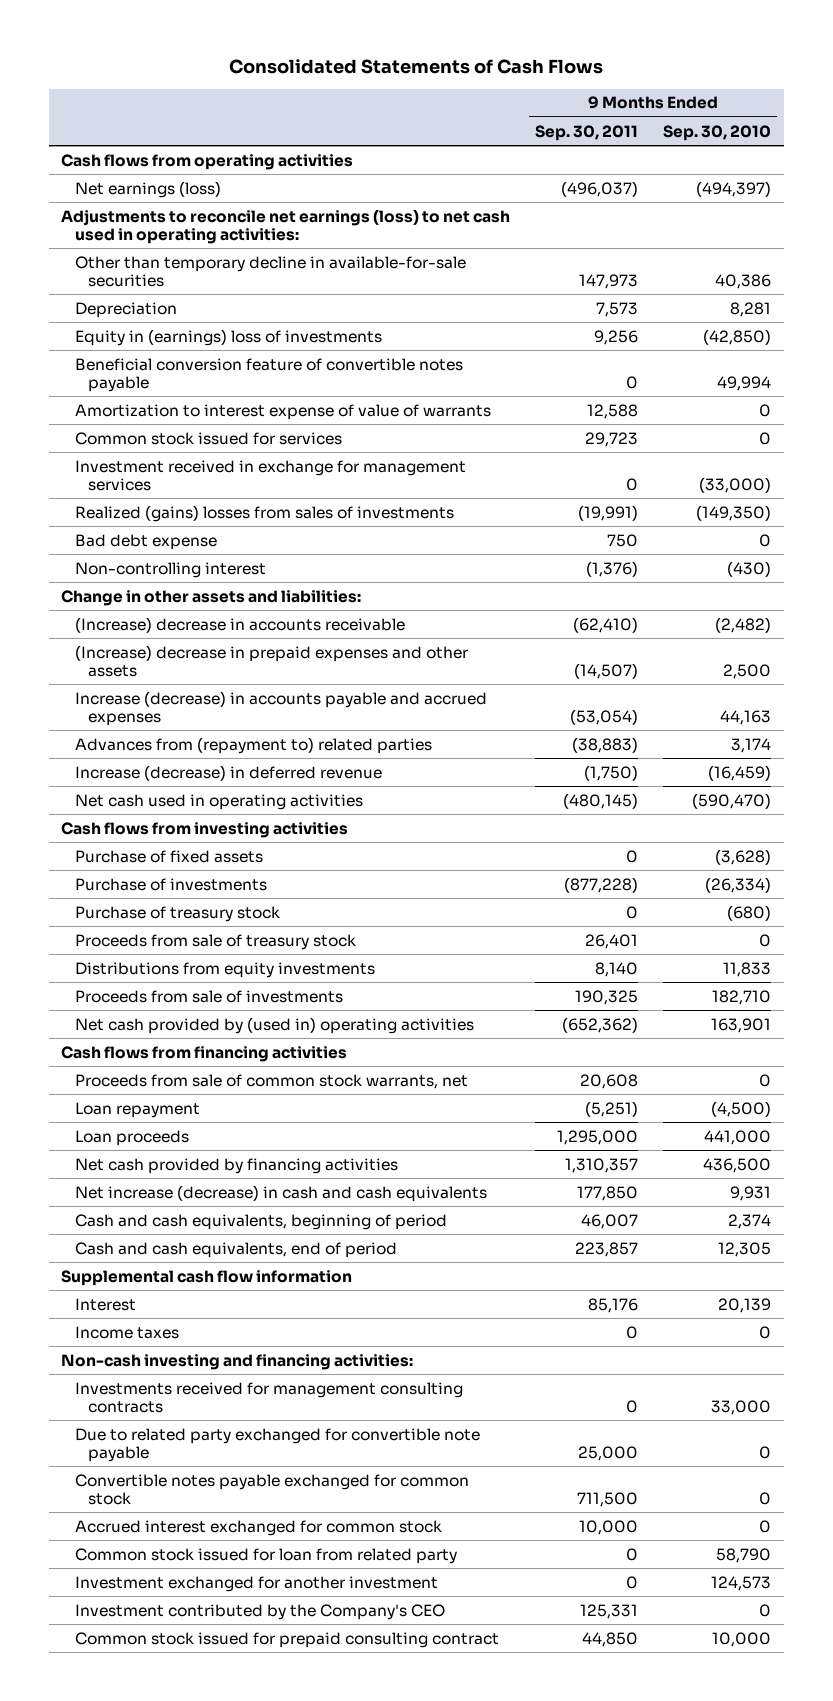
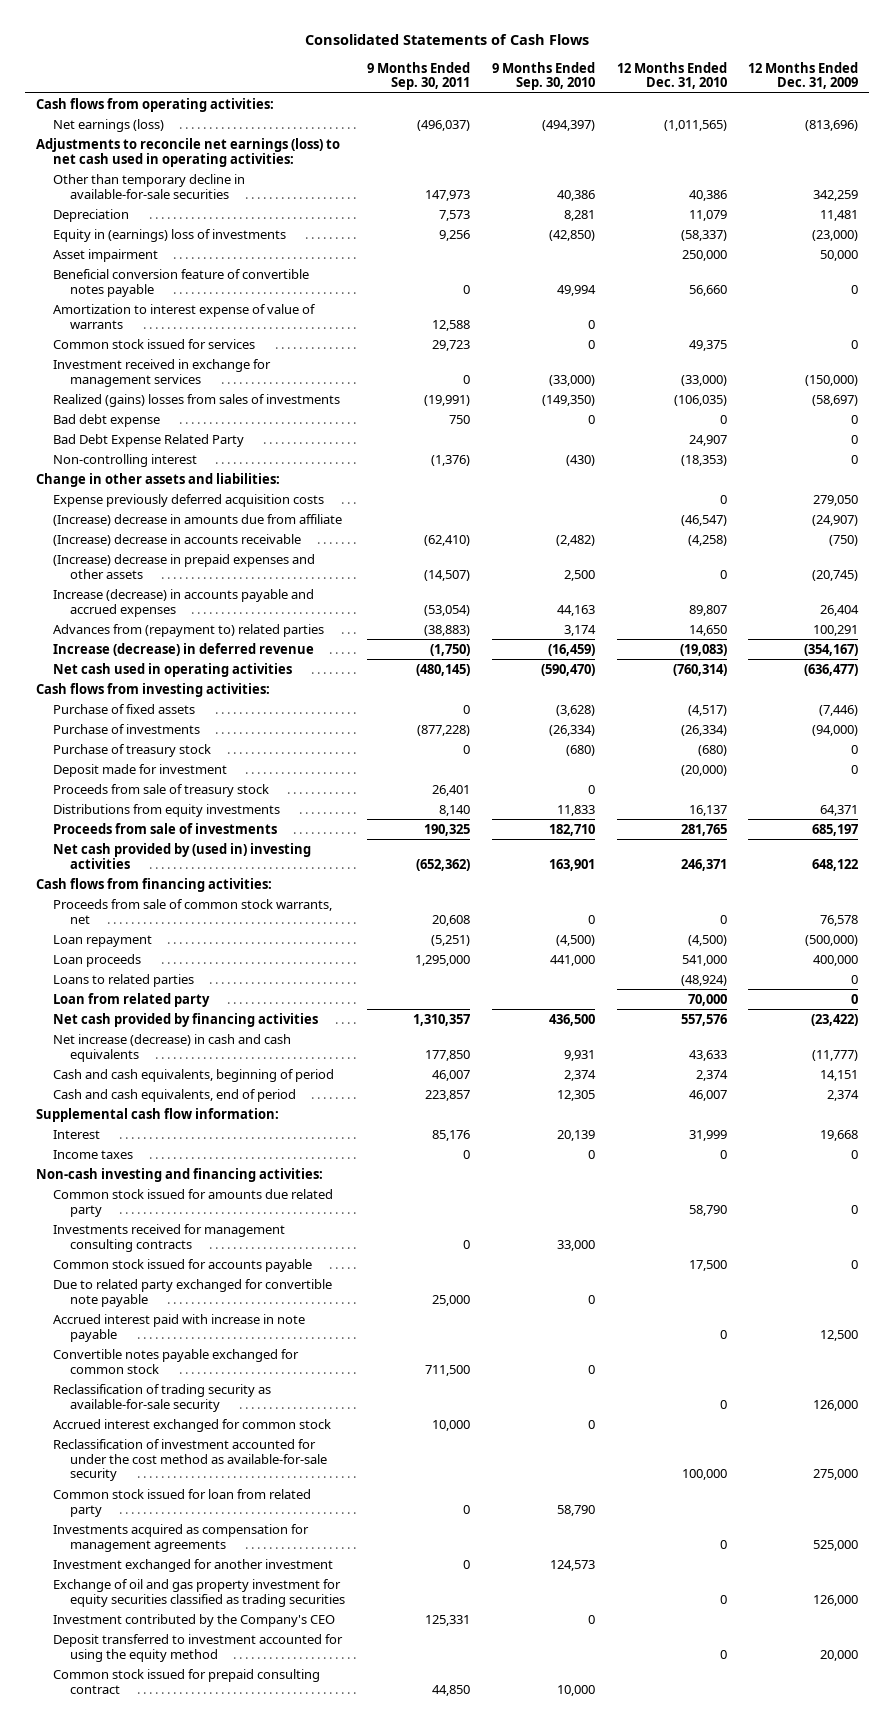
none -> [616,61,727,90] 12 Months Ended Dec. 31, 2010
none -> [748,61,859,90] 12 Months Ended Dec. 31, 2009
[61,153,354,170] Cash flows from operating activities -> [36,97,275,112] Cash flows from operating activities:
none -> [53,248,159,262] Asset impairment
none -> [53,433,245,447] Bad Debt Expense Related Party
none -> [53,493,325,507] Expense previously deferred acquisition costs
none -> [53,513,343,526] (Increase) decrease in amounts due from affiliate
[61,821,349,838] Cash flows from investing activities -> [36,682,271,697] Cash flows from investing activities:
none -> [53,763,228,777] Deposit made for investment
[74,1016,474,1034] Net cash provided by (used in) operating activities -> [53,842,312,869] Net cash provided by (used in) investing activities
[61,1045,348,1062] Cash flows from financing activities -> [36,877,273,892] Cash flows from financing activities:
none -> [53,973,195,987] Loans to related parties
none -> [53,992,211,1007] Loan from related party
[61,1269,353,1286] Supplemental cash flow information -> [36,1107,280,1122] Supplemental cash flow information:
none -> [53,1188,334,1217] Common stock issued for amounts due related party
none -> [53,1258,313,1272] Common stock issued for accounts payable
none -> [53,1313,306,1342] Accrued interest paid with increase in note payable
none -> [53,1383,272,1412] Reclassification of trading security as available-for-sale security
none -> [53,1438,328,1482] Reclassification of investment accounted for under the cost method as available-for-sale security
none -> [53,1523,310,1552] Investments acquired as compensation for management agreements
none -> [53,1578,346,1607] Exchange of oil and gas property investment for equity securities classified as trading securities
none -> [53,1633,344,1662] Deposit transferred to investment accounted for using the equity method

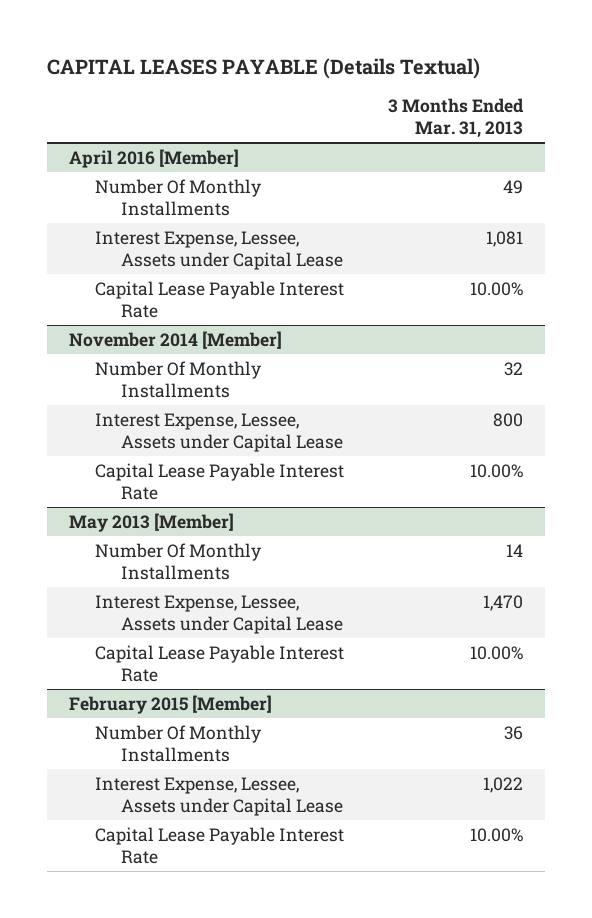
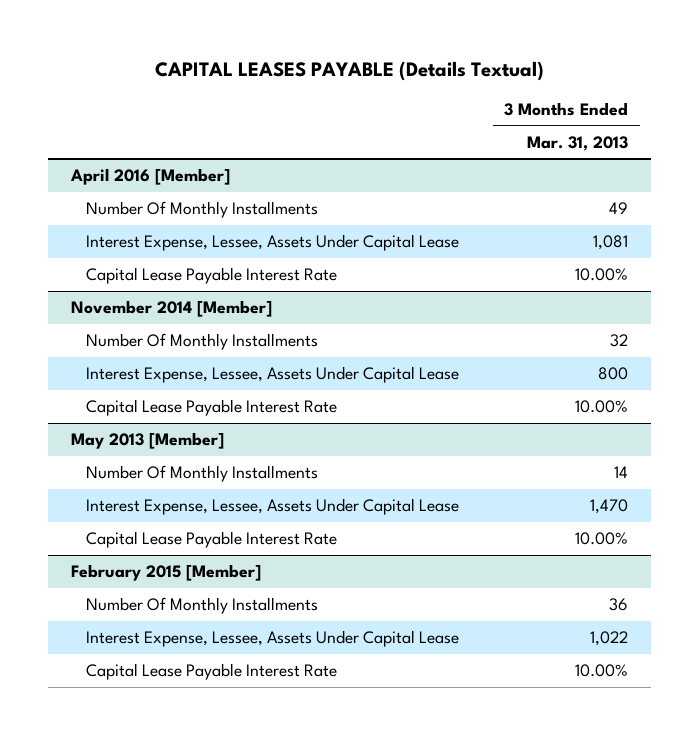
[95,230,344,270] Interest Expense, Lessee, Assets under Capital Lease -> [85,234,459,252] Interest Expense, Lessee, Assets Under Capital Lease
[95,412,344,452] Interest Expense, Lessee, Assets under Capital Lease -> [85,366,459,384] Interest Expense, Lessee, Assets Under Capital Lease
[95,594,344,634] Interest Expense, Lessee, Assets under Capital Lease -> [85,498,459,516] Interest Expense, Lessee, Assets Under Capital Lease
[95,776,344,816] Interest Expense, Lessee, Assets under Capital Lease -> [85,630,459,648] Interest Expense, Lessee, Assets Under Capital Lease

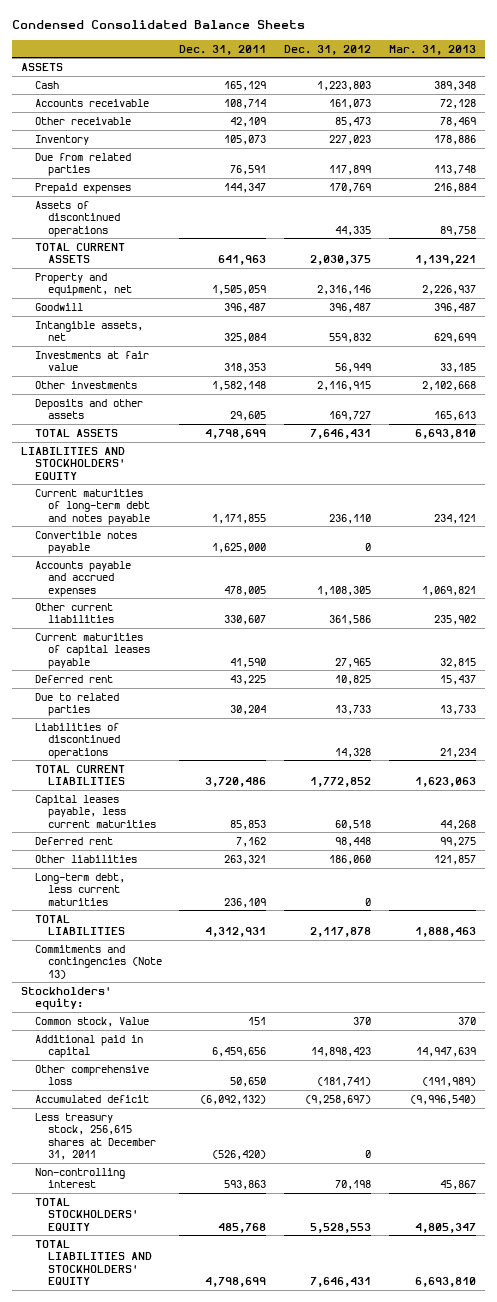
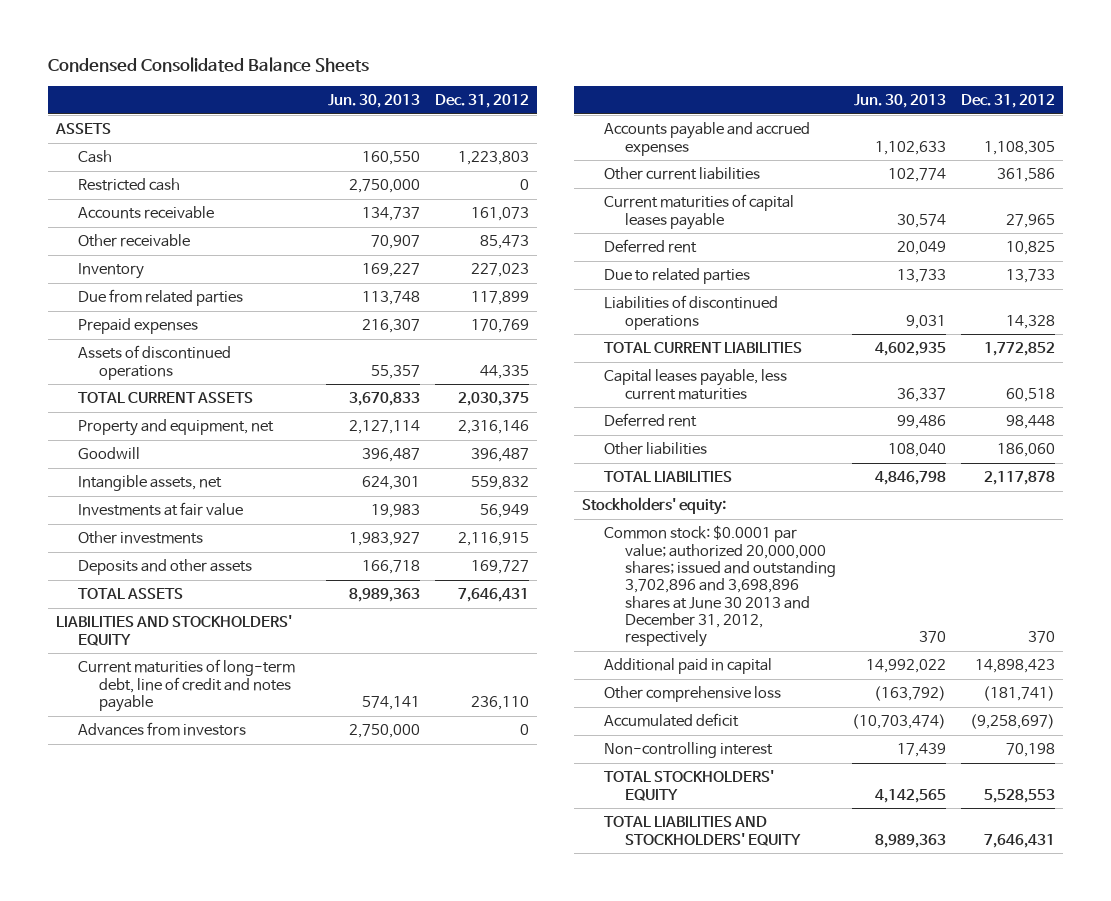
[179,44,267,55] Dec. 31, 2011 -> none
[388,44,476,55] Mar. 31, 2013 -> none
none -> [327,94,420,109] Jun. 30, 2013
none -> [77,178,180,192] Restricted cash
[34,530,137,555] Convertible notes payable -> none
[34,488,150,525] Current maturities of long-term debt and notes payable -> [77,659,295,712] Current maturities of long-term debt, line of credit and notes payable
none -> [77,722,246,737] Advances from investors
[34,872,125,906] Long-term debt, less current maturities -> none
[34,944,162,979] Commitments and contingencies (Note 13) -> none
[34,1016,149,1027] Common stock, Value -> [603,525,837,648] Common stock: $0.0001 par value; authorized 20,000,000 shares; issued and outstanding 3,702,896 and 3,698,896 shares at June 30 2013 and December 31, 2012, respectively
[34,1112,156,1160] Less treasury stock, 256,615 shares at December 31, 2011 -> none

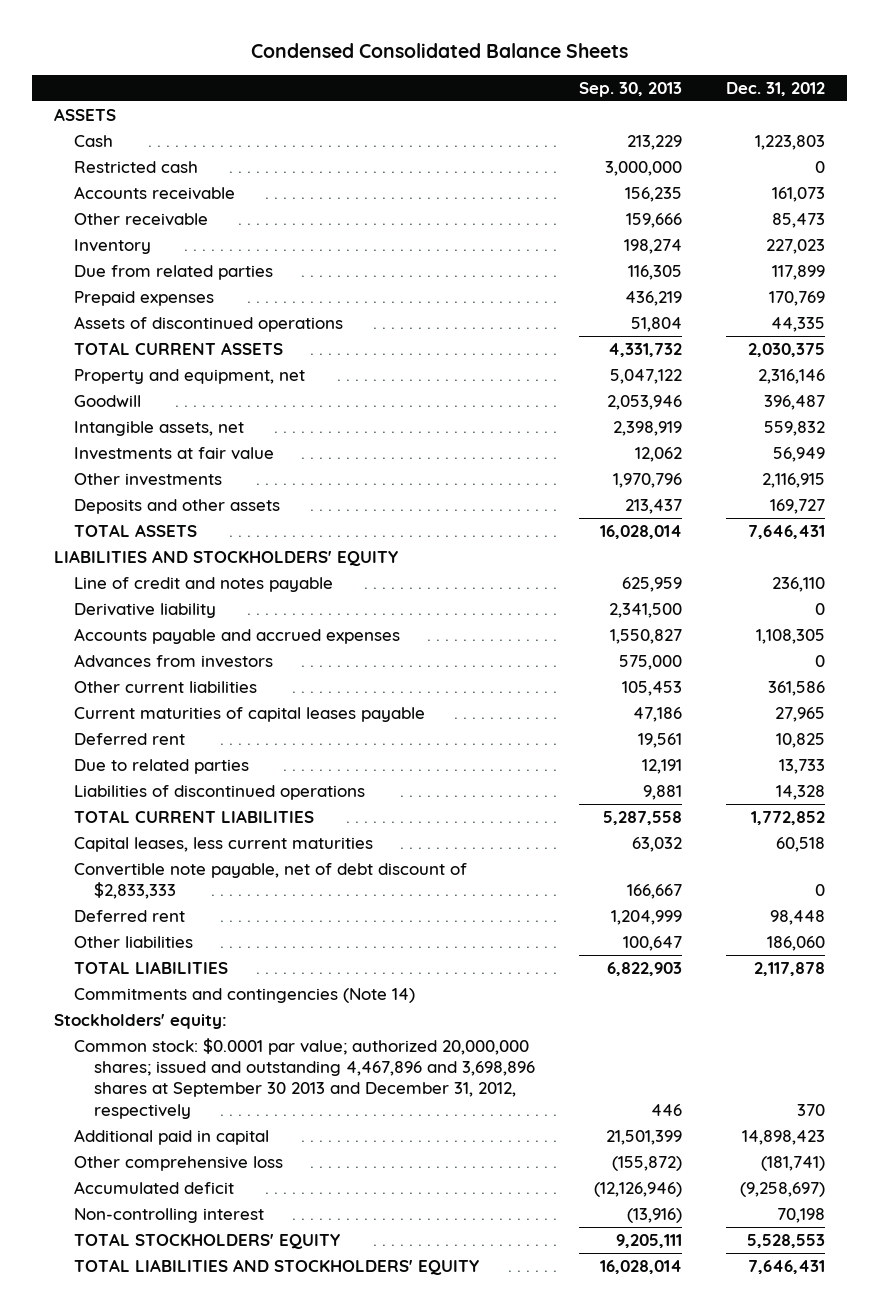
[327,94,420,109] Jun. 30, 2013 -> none
none -> [579,81,683,97] Sep. 30, 2013
[77,659,295,712] Current maturities of long-term debt, line of credit and notes payable -> [74,576,334,592] Line of credit and notes payable
none -> [74,602,217,618] Derivative liability
[77,722,246,737] Advances from investors -> [74,653,274,668] Advances from investors
[603,369,787,400] Capital leases payable, less current maturities -> [74,836,374,852] Capital leases, less current maturities
none -> [74,862,468,900] Convertible note payable, net of debt discount of $2,833,333
none -> [74,987,416,1003] Commitments and contingencies (Note 14)
[603,525,837,648] Common stock: $0.0001 par value; authorized 20,000,000 shares; issued and outstanding 3,702,896 and 3,698,896 shares at June 30 2013 and December 31, 2012, respectively -> [74,1037,536,1119] Common stock: $0.0001 par value; authorized 20,000,000 shares; issued and outstanding 4,467,896 and 3,698,896 shares at September 30 2013 and December 31, 2012, respectively

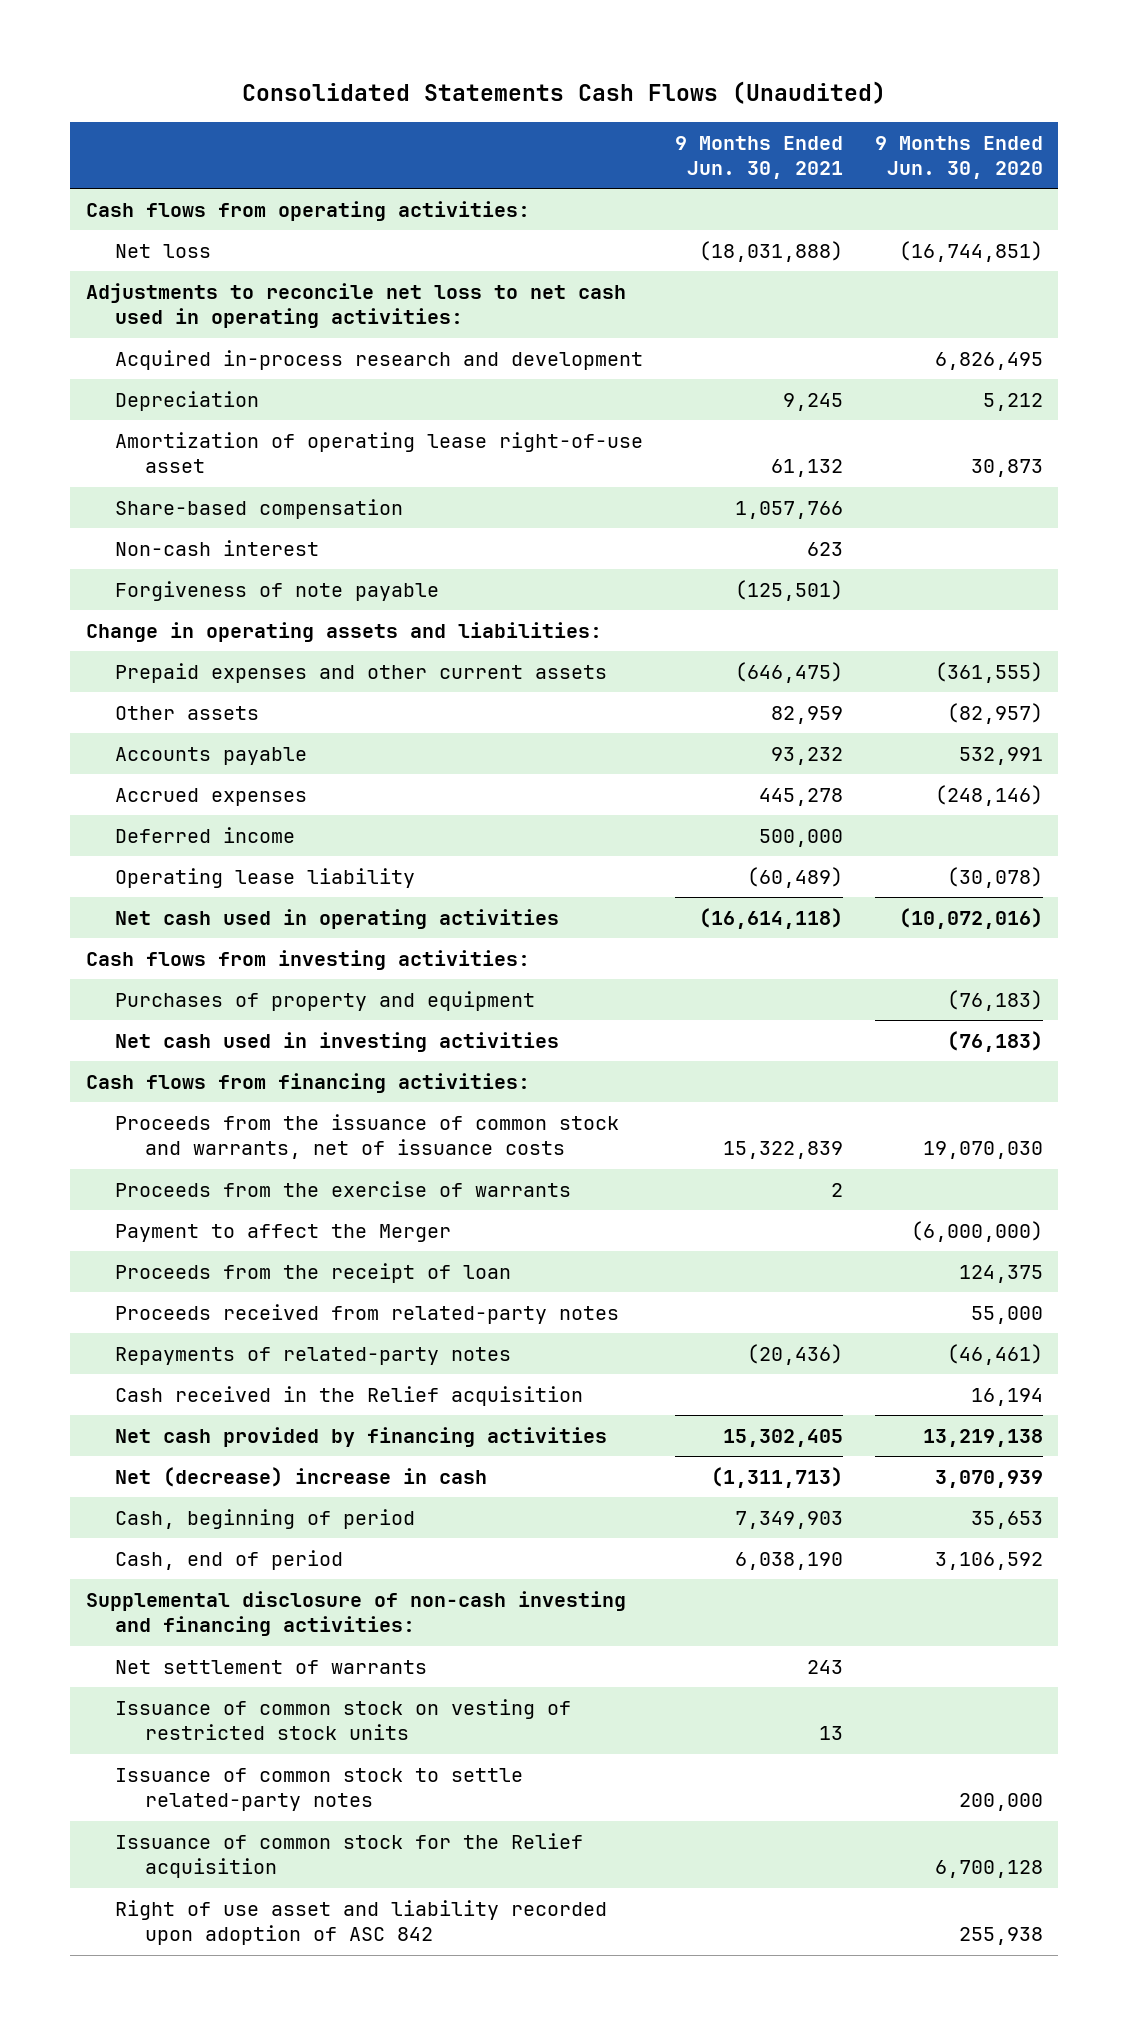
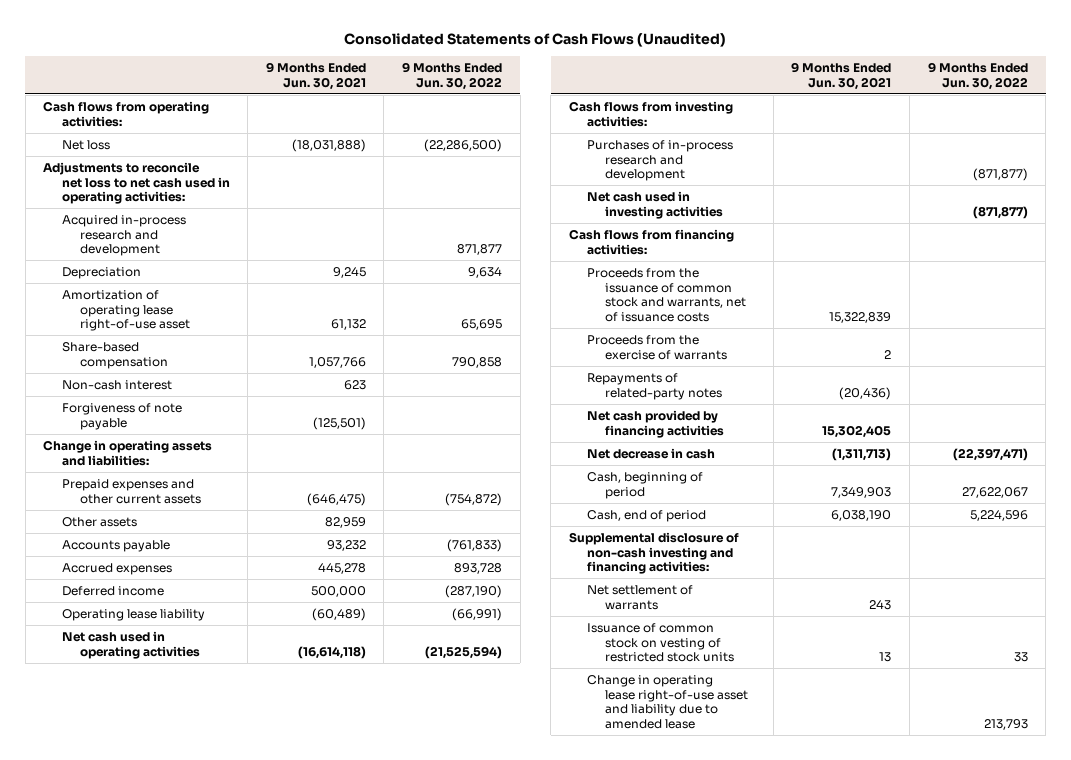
[242,81,887,105] Consolidated Statements Cash Flows (Unaudited) -> [344,33,727,48] Consolidated Statements of Cash Flows (Unaudited)
[874,135,1043,179] 9 Months Ended Jun. 30, 2020 -> none
none -> [402,62,503,90] 9 Months Ended Jun. 30, 2022
[115,990,536,1011] Purchases of property and equipment -> none
none -> [587,139,734,182] Purchases of in-process research and development
[115,1223,452,1242] Payment to affect the Merger -> none
[115,1262,512,1283] Proceeds from the receipt of loan -> none
[115,1303,620,1324] Proceeds received from related-party notes -> none
[115,1385,584,1406] Cash received in the Relief acquisition -> none
[115,1466,488,1487] Net (decrease) increase in cash -> [587,447,716,459] Net decrease in cash
[115,1767,524,1812] Issuance of common stock to settle related-party notes -> none
[115,1832,584,1879] Issuance of common stock for the Relief acquisition -> none
[115,1899,608,1946] Right of use asset and liability recorded upon adoption of ASC 842 -> none
none -> [587,674,749,730] Change in operating lease right-of-use asset and liability due to amended lease

